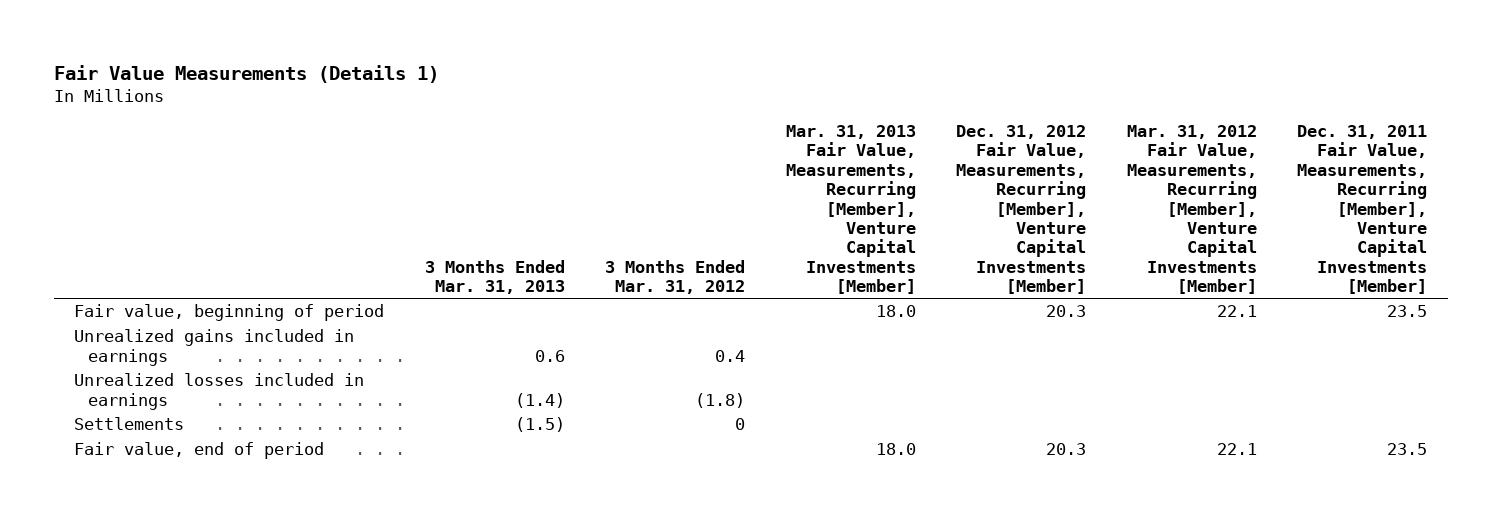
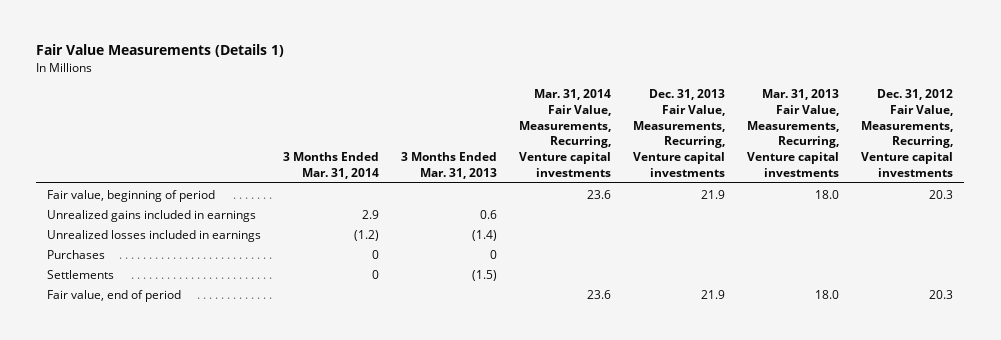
[605,259,746,295] 3 Months Ended Mar. 31, 2012 -> none
[785,125,916,295] Mar. 31, 2013 Fair Value, Measurements, Recurring [Member], Venture Capital Investments [Member] -> none
[956,125,1087,295] Dec. 31, 2012 Fair Value, Measurements, Recurring [Member], Venture Capital Investments [Member] -> none
[1126,125,1257,295] Mar. 31, 2012 Fair Value, Measurements, Recurring [Member], Venture Capital Investments [Member] -> none
[1297,125,1428,295] Dec. 31, 2011 Fair Value, Measurements, Recurring [Member], Venture Capital Investments [Member] -> none
none -> [283,151,380,179] 3 Months Ended Mar. 31, 2014
none -> [519,89,612,177] Mar. 31, 2014 Fair Value, Measurements, Recurring, Venture capital investments
none -> [633,89,726,177] Dec. 31, 2013 Fair Value, Measurements, Recurring, Venture capital investments
none -> [747,89,840,177] Mar. 31, 2013 Fair Value, Measurements, Recurring, Venture capital investments
none -> [861,89,954,177] Dec. 31, 2012 Fair Value, Measurements, Recurring, Venture capital investments
none -> [47,249,106,259] Purchases

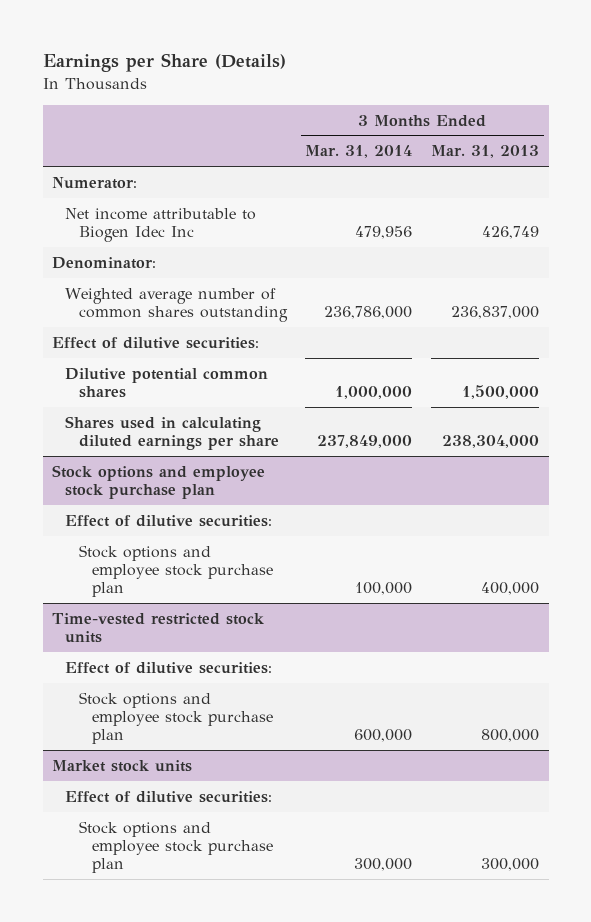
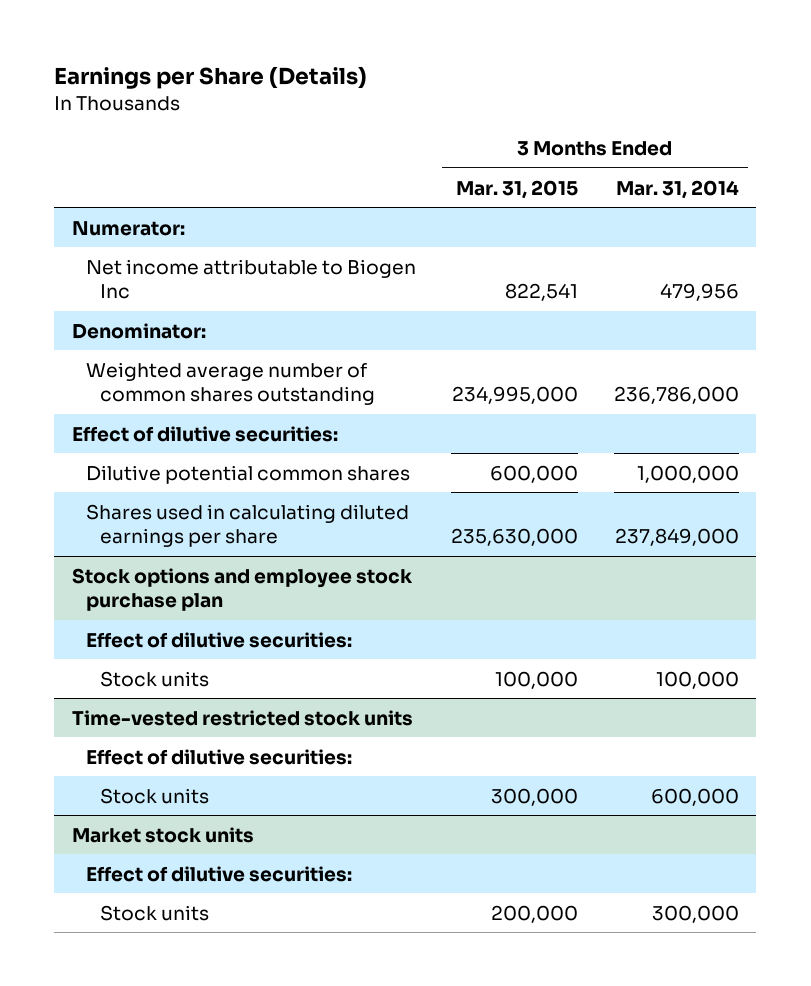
[431,145,540,159] Mar. 31, 2013 -> none
none -> [456,179,579,199] Mar. 31, 2015
[65,207,257,243] Net income attributable to Biogen Idec Inc -> [85,258,416,299] Net income attributable to Biogen Inc
[78,544,273,598] Stock options and employee stock purchase plan -> [100,670,210,687] Stock units
[78,691,273,745] Stock options and employee stock purchase plan -> [100,787,210,804] Stock units
[78,820,273,874] Stock options and employee stock purchase plan -> [100,904,210,921] Stock units

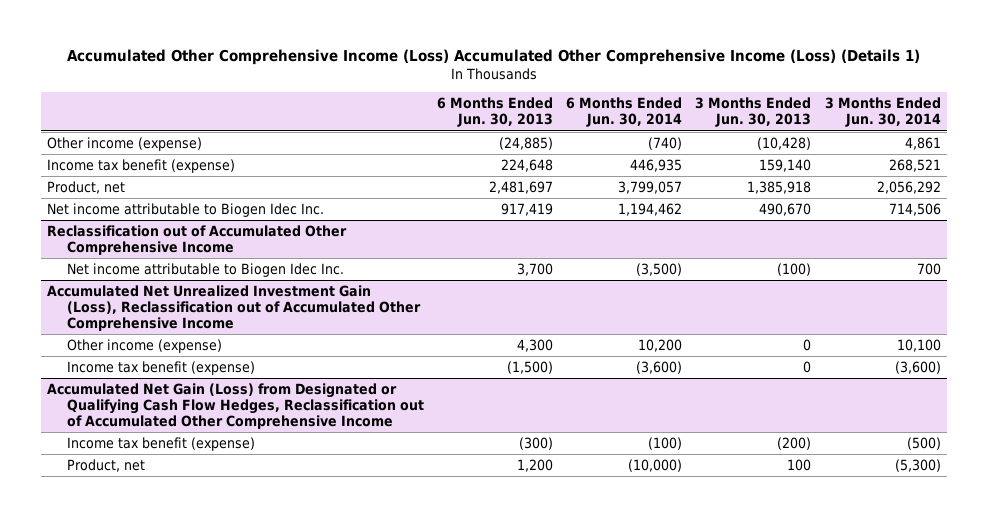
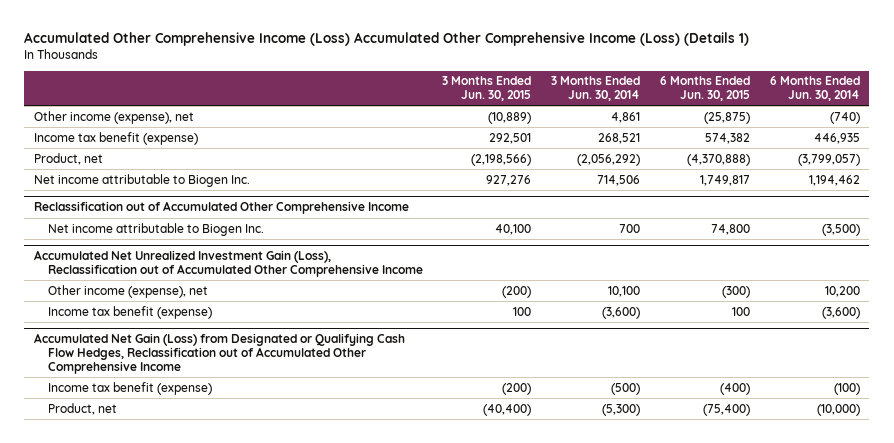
[436,97,553,128] 6 Months Ended Jun. 30, 2013 -> none
[695,97,812,128] 3 Months Ended Jun. 30, 2013 -> none
none -> [442,76,532,101] 3 Months Ended Jun. 30, 2015
none -> [659,76,750,101] 6 Months Ended Jun. 30, 2015
[47,136,203,151] Other income (expense) -> [34,110,195,124] Other income (expense), net
[618,180,683,194] 3,799,057 -> [797,153,860,166] (3,799,057)
[876,180,941,194] 2,056,292 -> [577,153,641,166] (2,056,292)
[47,202,325,217] Net income attributable to Biogen Idec Inc. -> [34,173,251,187] Net income attributable to Biogen Inc.
[66,262,344,277] Net income attributable to Biogen Idec Inc. -> [47,222,264,236] Net income attributable to Biogen Inc.
[66,338,222,353] Other income (expense) -> [47,284,208,298] Other income (expense), net

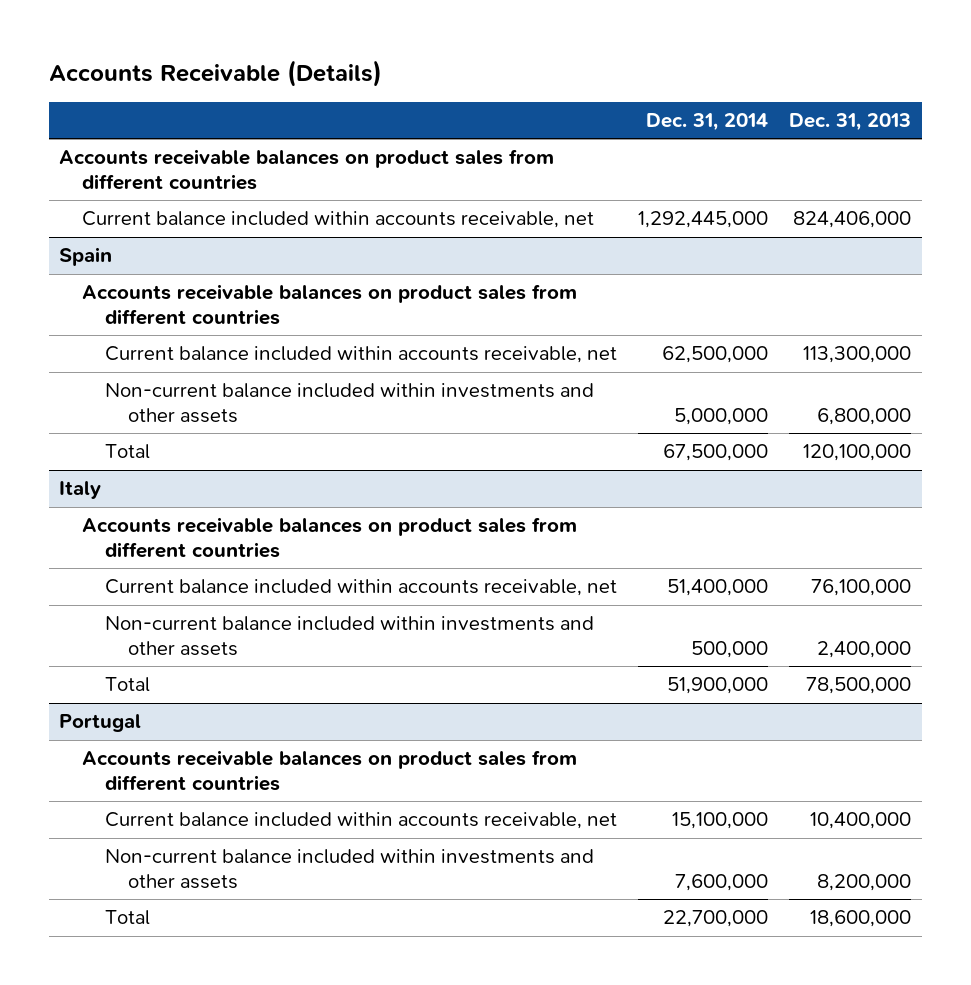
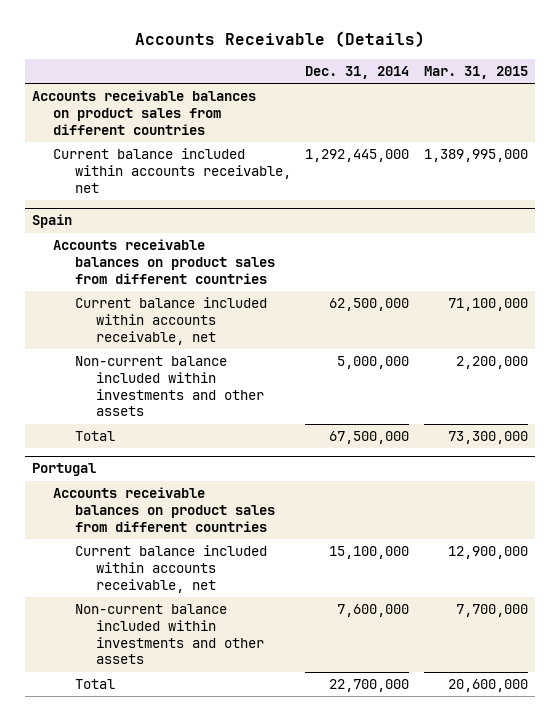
[789,113,912,132] Dec. 31, 2013 -> none
none -> [423,66,528,80] Mar. 31, 2015
[59,481,102,500] Italy -> none
[82,517,578,559] Accounts receivable balances on product sales from different countries -> none
[105,579,618,597] Current balance included within accounts receivable, net -> none
[105,616,595,657] Non-current balance included within investments and other assets -> none
[105,677,151,693] Total -> none

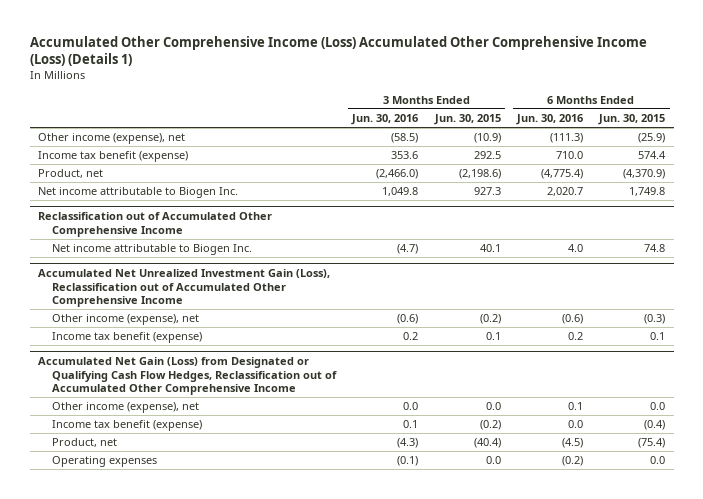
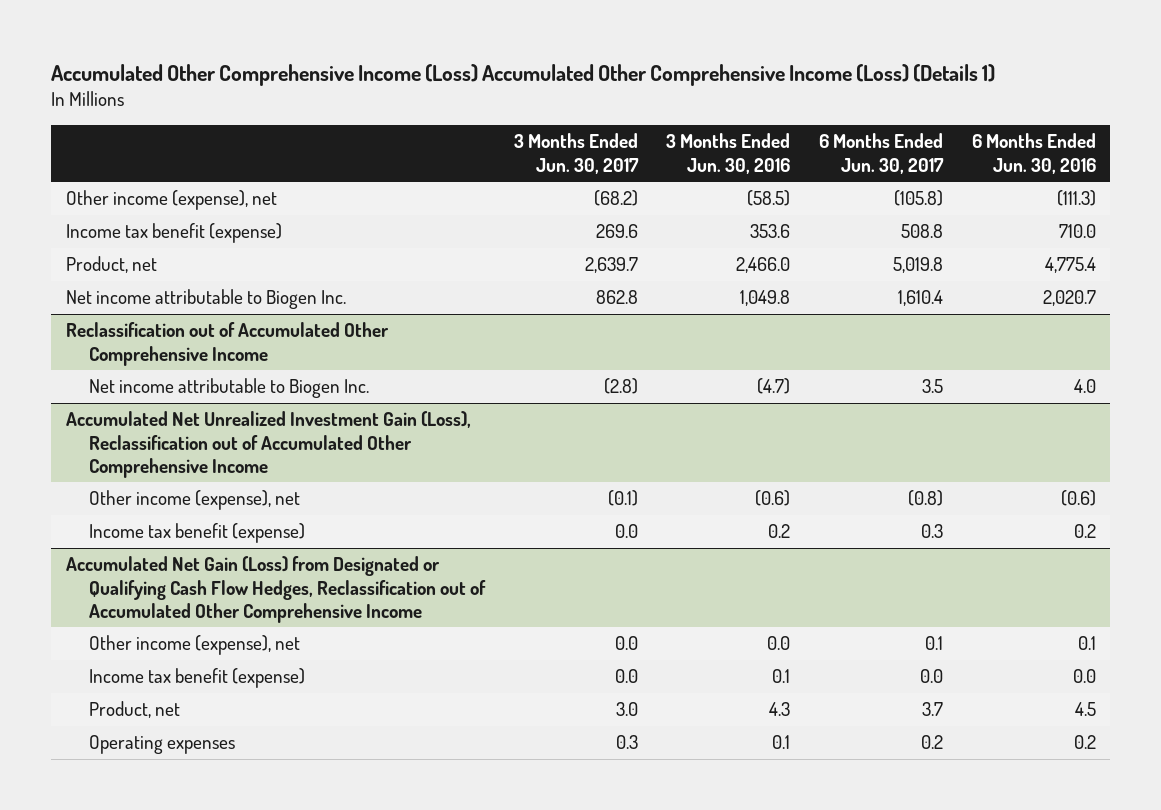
[433,113,501,125] Jun. 30, 2015 -> none
[598,113,666,125] Jun. 30, 2015 -> none
none -> [513,133,639,174] 3 Months Ended Jun. 30, 2017
none -> [818,133,944,174] 6 Months Ended Jun. 30, 2017
[376,169,419,180] (2,466.0) -> [736,257,791,274] 2,466.0
[541,169,584,180] (4,775.4) -> [1044,257,1096,274] 4,775.4
[397,438,419,449] (4.3) -> [769,702,791,717] 4.3
[562,438,584,449] (4.5) -> [1074,702,1096,717] 4.5
[397,456,419,467] (0.1) -> [772,735,791,750] 0.1
[562,456,584,467] (0.2) -> [1073,735,1096,750] 0.2

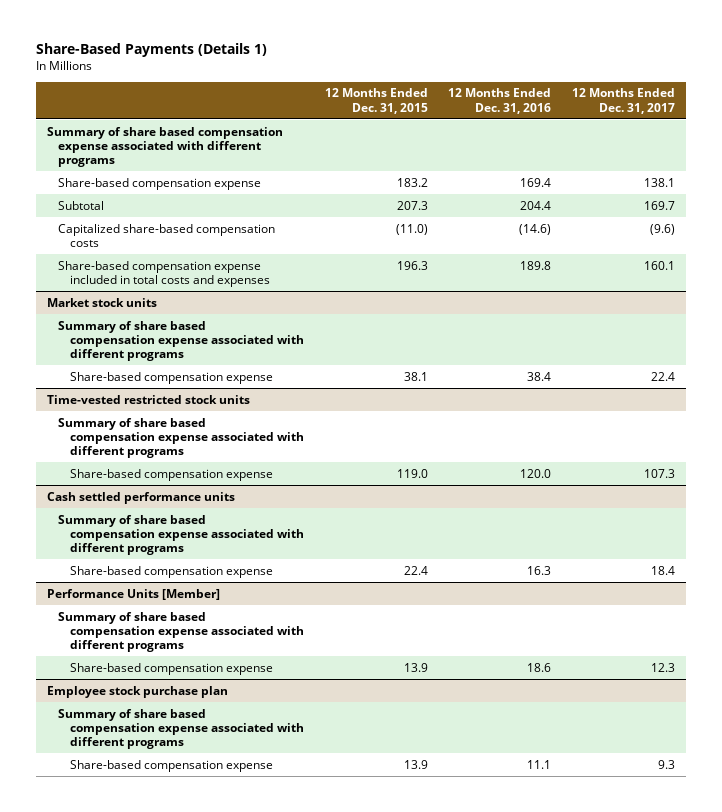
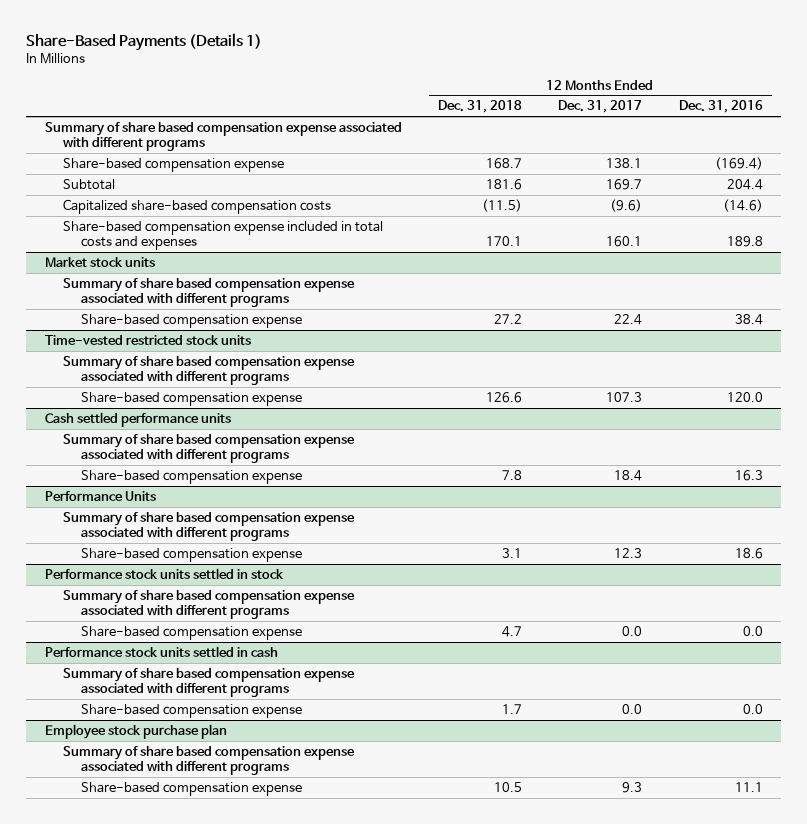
[324,88,428,114] 12 Months Ended Dec. 31, 2015 -> none
none -> [437,100,522,114] Dec. 31, 2018
[520,177,552,187] 169.4 -> [714,156,763,170] (169.4)
[46,588,220,600] Performance Units [Member] -> [44,490,156,501] Performance Units
none -> [44,567,284,579] Performance stock units settled in stock
none -> [62,589,355,620] Summary of share based compensation expense associated with different programs
none -> [80,625,302,640] Share-based compensation expense
none -> [44,645,278,657] Performance stock units settled in cash
none -> [62,667,355,698] Summary of share based compensation expense associated with different programs
none -> [80,703,302,718] Share-based compensation expense

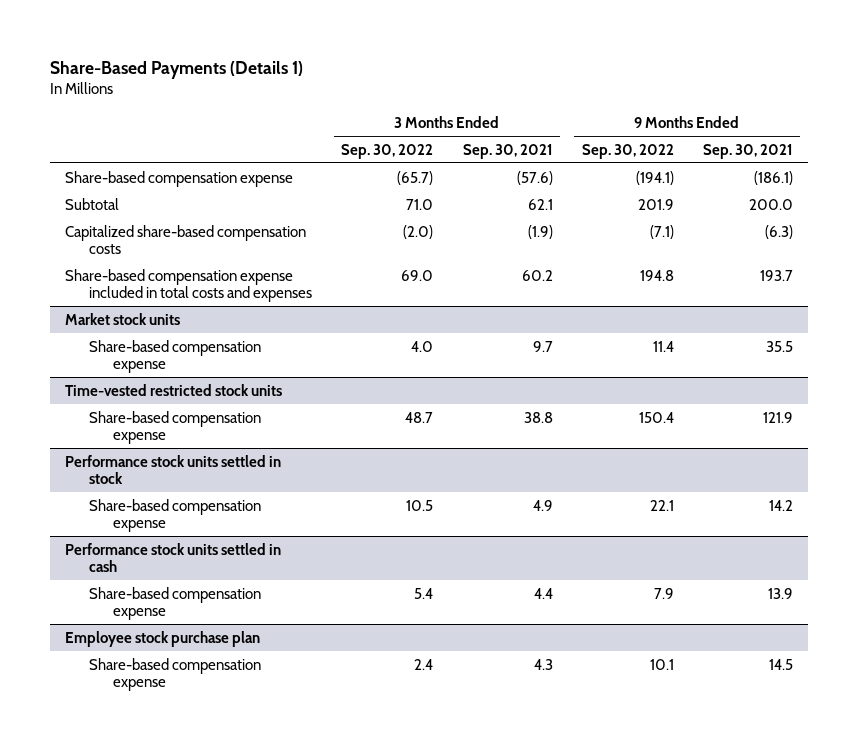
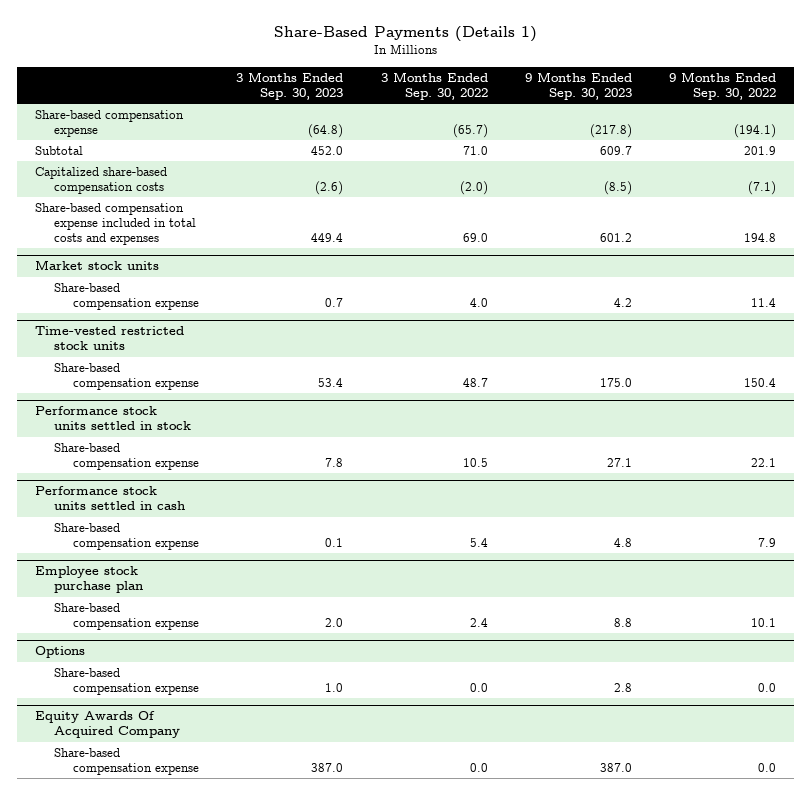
[462,143,553,159] Sep. 30, 2021 -> none
[703,143,794,159] Sep. 30, 2021 -> none
none -> [236,72,344,101] 3 Months Ended Sep. 30, 2023
none -> [524,72,632,101] 9 Months Ended Sep. 30, 2023
none -> [35,646,86,659] Options
none -> [54,668,200,695] Share-based compensation expense
none -> [35,711,181,739] Equity Awards Of Acquired Company
none -> [54,748,200,775] Share-based compensation expense

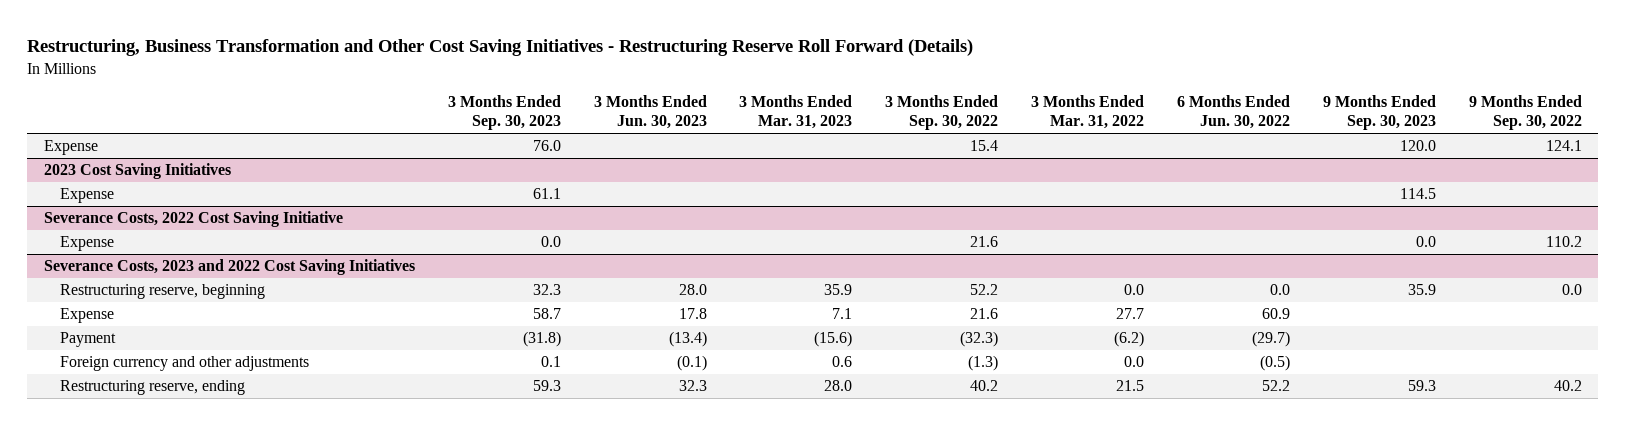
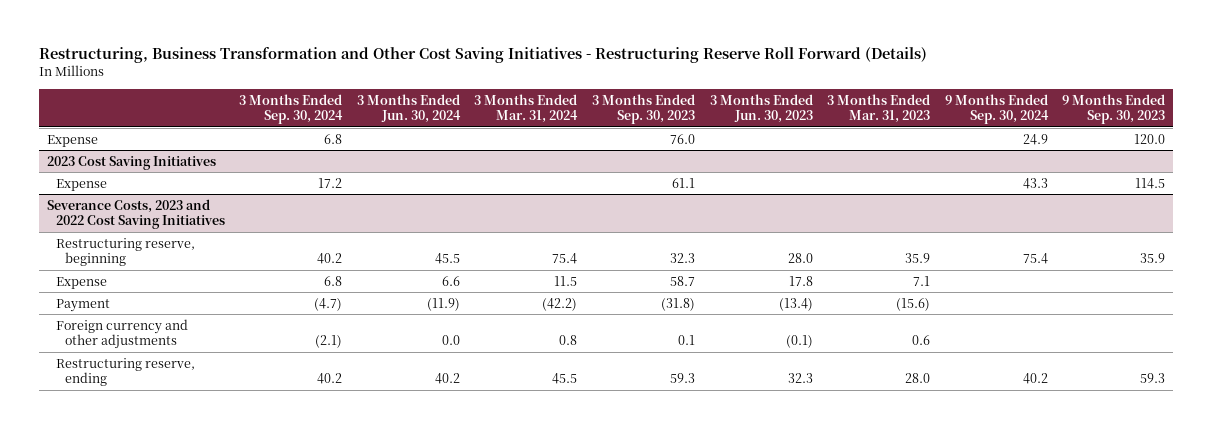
[885,95,999,131] 3 Months Ended Sep. 30, 2022 -> none
[1031,95,1145,130] 3 Months Ended Mar. 31, 2022 -> none
[1176,95,1290,130] 6 Months Ended Jun. 30, 2022 -> none
[1468,95,1582,131] 9 Months Ended Sep. 30, 2022 -> none
none -> [239,93,344,125] 3 Months Ended Sep. 30, 2024
none -> [356,93,461,124] 3 Months Ended Jun. 30, 2024
none -> [474,93,579,124] 3 Months Ended Mar. 31, 2024
none -> [944,93,1049,125] 9 Months Ended Sep. 30, 2024
[43,211,343,228] Severance Costs, 2022 Cost Saving Initiative -> none
[60,236,115,252] Expense -> none

